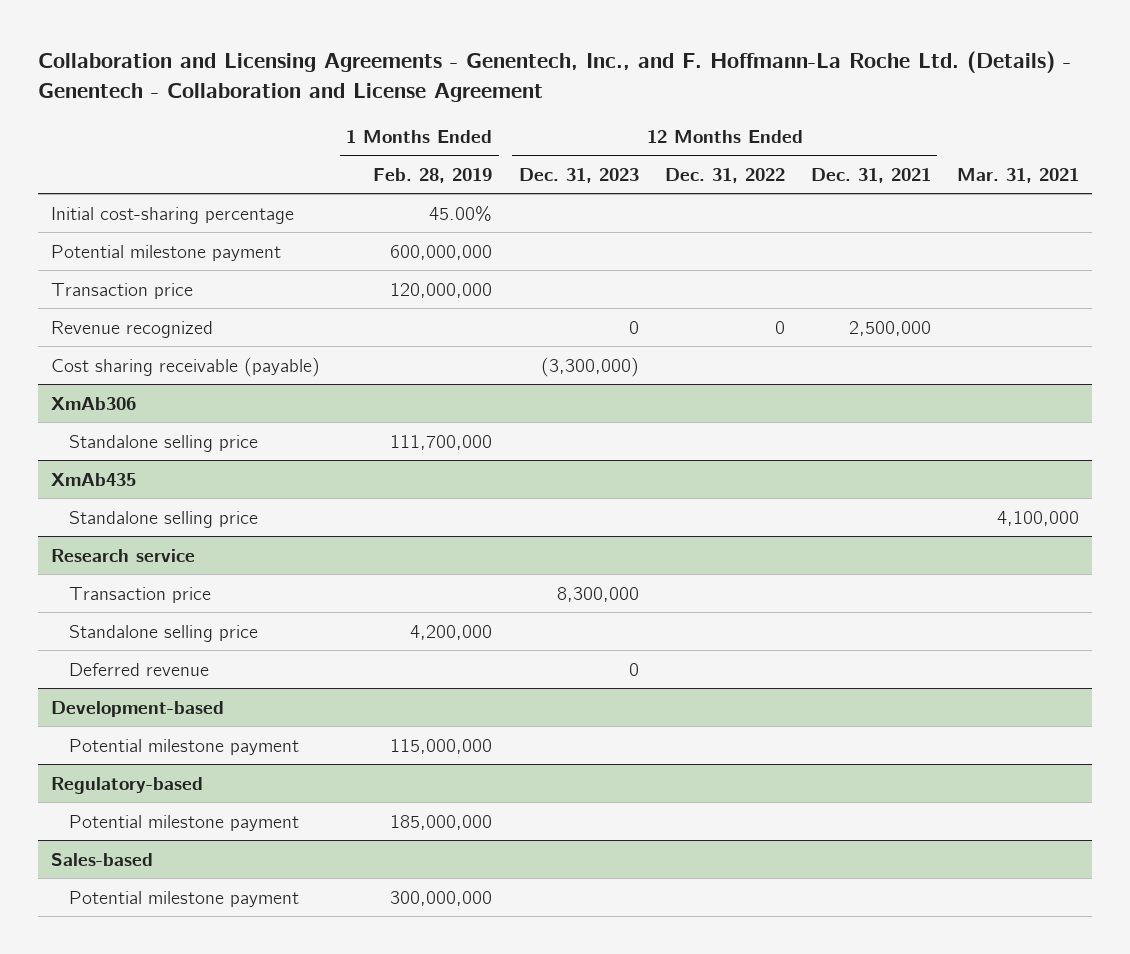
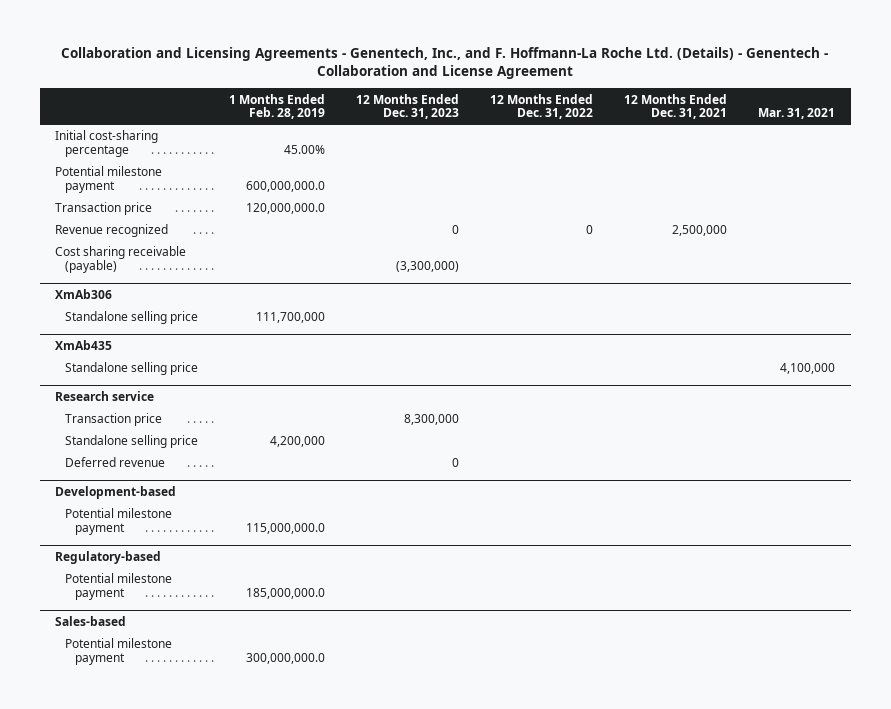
[390,244,493,260] 600,000,000 -> [246,181,326,193] 600,000,000.0
[390,282,493,298] 120,000,000 -> [246,203,326,215] 120,000,000.0
[390,738,493,754] 115,000,000 -> [246,523,326,535] 115,000,000.0
[390,814,493,830] 185,000,000 -> [246,588,326,600] 185,000,000.0
[390,890,493,906] 300,000,000 -> [246,653,326,665] 300,000,000.0

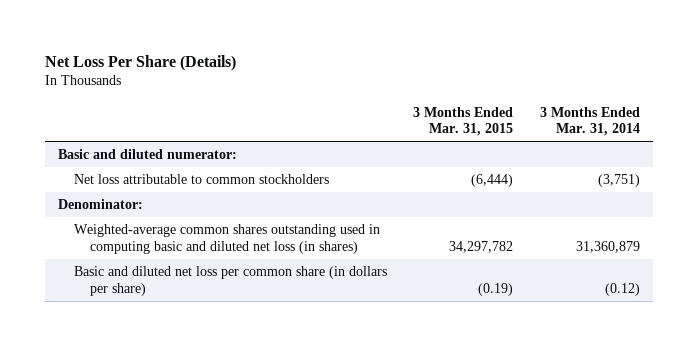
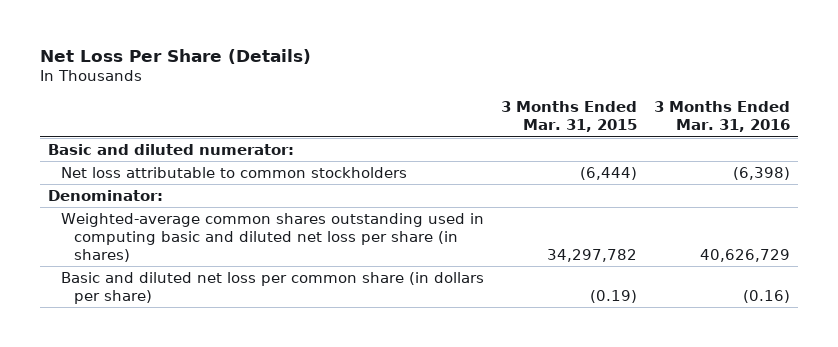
[539,106,640,137] 3 Months Ended Mar. 31, 2014 -> none
none -> [653,101,790,133] 3 Months Ended Mar. 31, 2016
[73,224,380,254] Weighted-average common shares outstanding used in computing basic and diluted net loss (in shares) -> [60,212,484,263] Weighted-average common shares outstanding used in computing basic and diluted net loss per share (in shares)

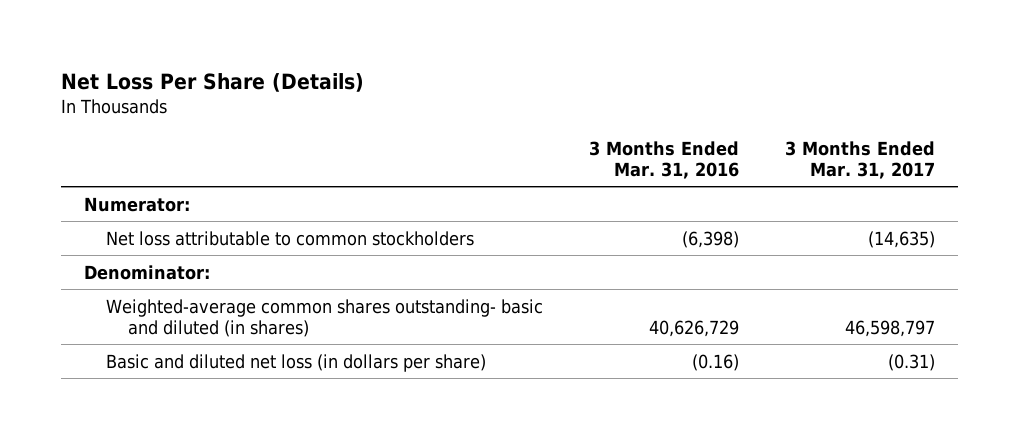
[500,101,637,133] 3 Months Ended Mar. 31, 2015 -> none
none -> [785,140,936,179] 3 Months Ended Mar. 31, 2017
[48,143,295,155] Basic and diluted numerator: -> [84,196,191,212] Numerator:
[60,212,484,263] Weighted-average common shares outstanding used in computing basic and diluted net loss per share (in shares) -> [106,298,544,337] Weighted-average common shares outstanding- basic and diluted (in shares)
[60,271,484,304] Basic and diluted net loss per common share (in dollars per share) -> [106,353,487,372] Basic and diluted net loss (in dollars per share)

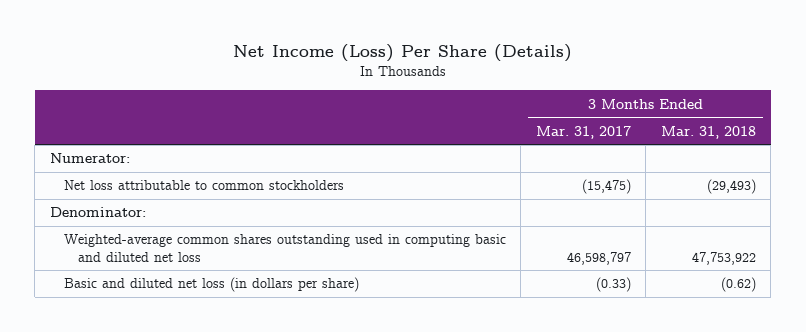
[61,73,365,93] Net Loss Per Share (Details) -> [232,43,572,62] Net Income (Loss) Per Share (Details)
[589,140,740,179] 3 Months Ended Mar. 31, 2016 -> none
none -> [660,125,756,139] Mar. 31, 2018
[868,230,936,248] (14,635) -> [581,179,631,195] (15,475)
[106,298,544,337] Weighted-average common shares outstanding- basic and diluted (in shares) -> [63,234,506,262] Weighted-average common shares outstanding used in computing basic and diluted net loss
[888,353,936,371] (0.31) -> [595,277,631,293] (0.33)

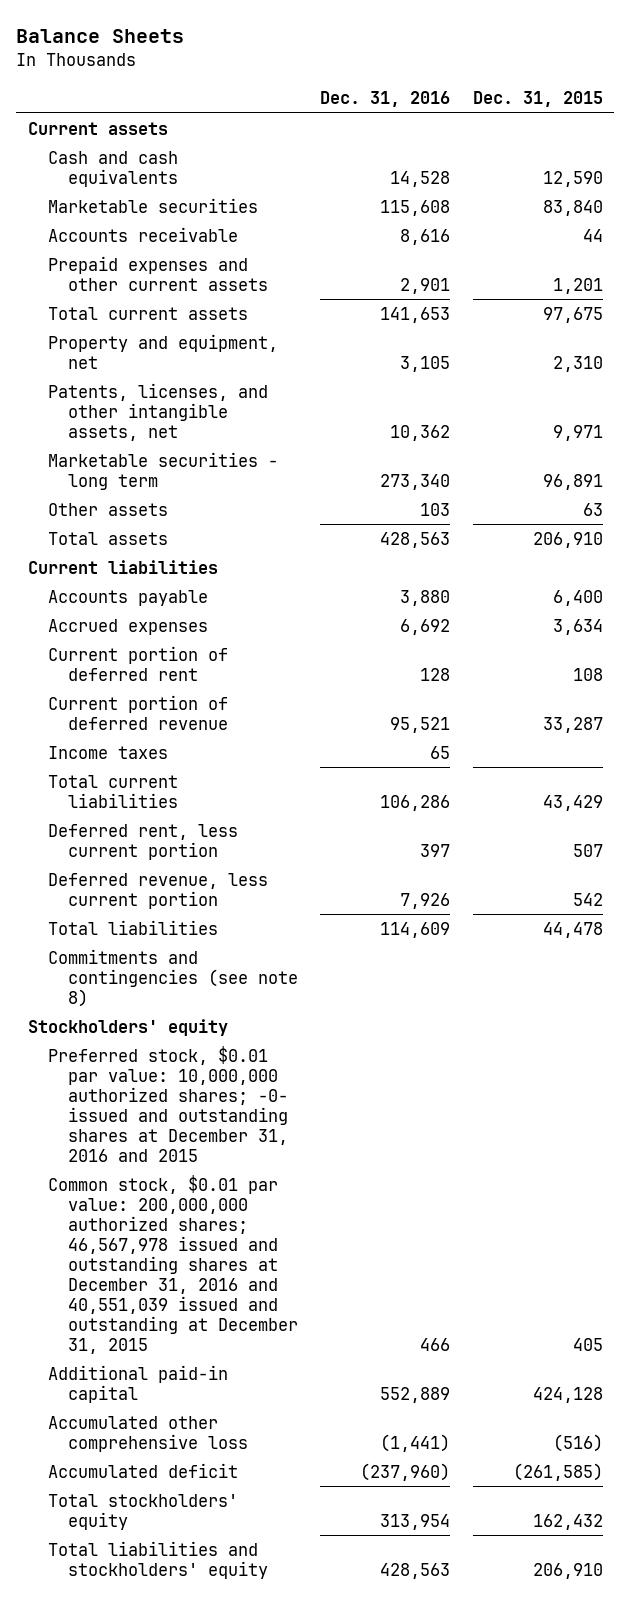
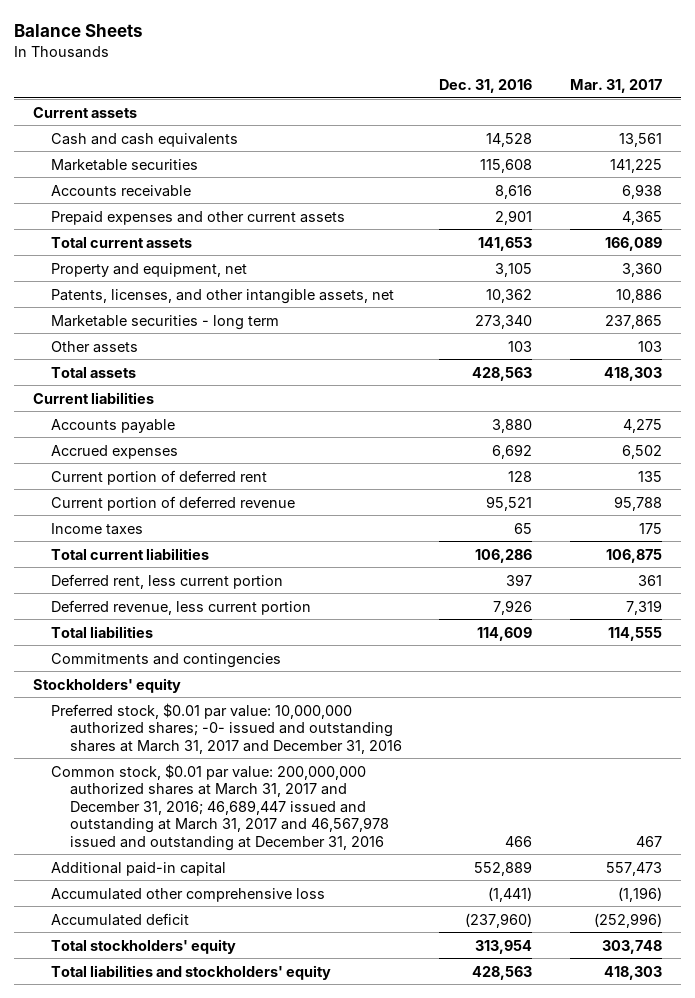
[473,91,604,108] Dec. 31, 2015 -> none
none -> [569,78,662,93] Mar. 31, 2017
[47,948,298,1007] Commitments and contingencies (see note 8) -> [51,652,282,668] Commitments and contingencies
[47,1045,288,1162] Preferred stock, $0.01 par value: 10,000,000 authorized shares; -0- issued and outstanding shares at December 31, 2016 and 2015 -> [51,702,402,754] Preferred stock, $0.01 par value: 10,000,000 authorized shares; -0- issued and outstanding shares at March 31, 2017 and December 31, 2016
[47,1174,298,1354] Common stock, $0.01 par value: 200,000,000 authorized shares; 46,567,978 issued and outstanding shares at December 31, 2016 and 40,551,039 issued and outstanding at December 31, 2015 -> [51,763,389,851] Common stock, $0.01 par value: 200,000,000 authorized shares at March 31, 2017 and December 31, 2016; 46,689,447 issued and outstanding at March 31, 2017 and 46,567,978 issued and outstanding at December 31, 2016

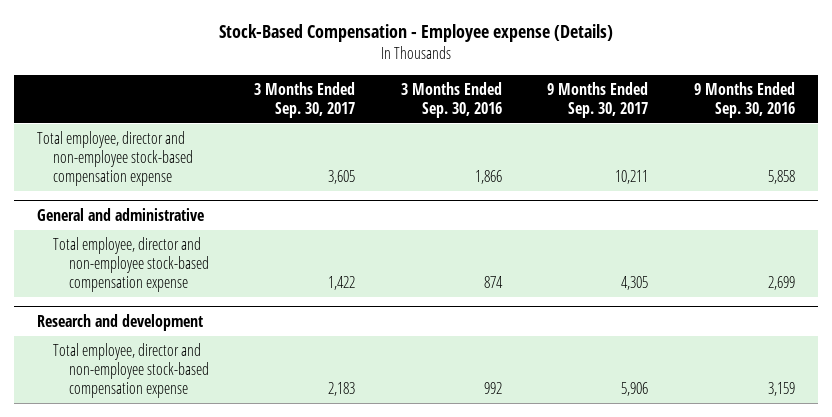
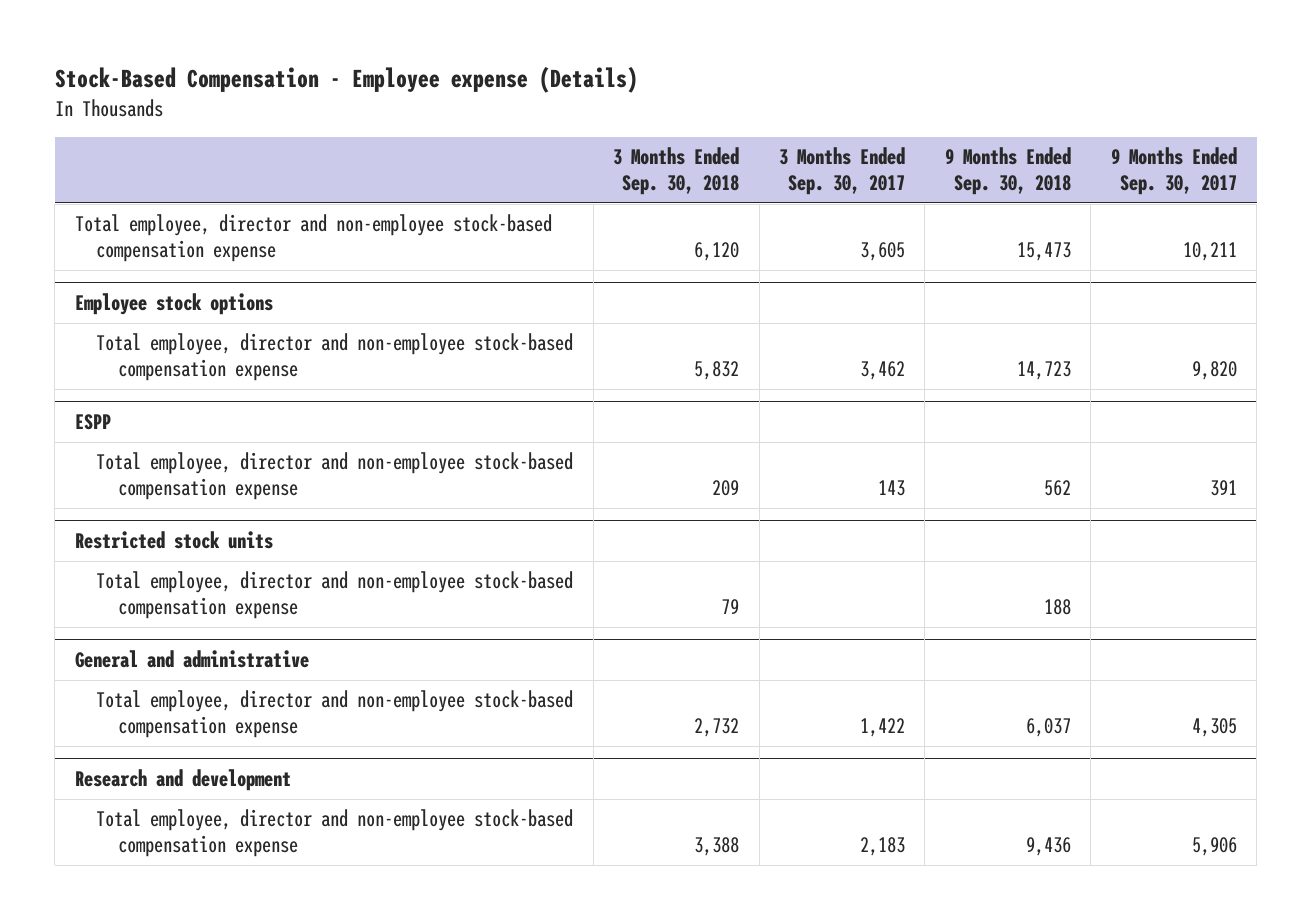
[400,81,502,118] 3 Months Ended Sep. 30, 2016 -> none
[693,81,795,118] 9 Months Ended Sep. 30, 2016 -> none
none -> [613,147,740,196] 3 Months Ended Sep. 30, 2018
none -> [944,147,1071,196] 9 Months Ended Sep. 30, 2018
none -> [74,293,273,316] Employee stock options
none -> [96,333,574,382] Total employee, director and non-employee stock-based compensation expense
none -> [74,414,111,431] ESPP
none -> [96,452,574,501] Total employee, director and non-employee stock-based compensation expense
none -> [74,531,273,550] Restricted stock units
none -> [96,571,574,620] Total employee, director and non-employee stock-based compensation expense

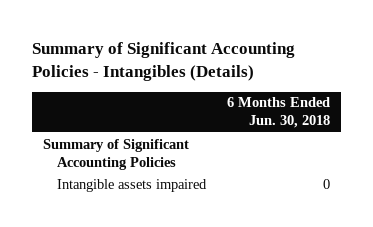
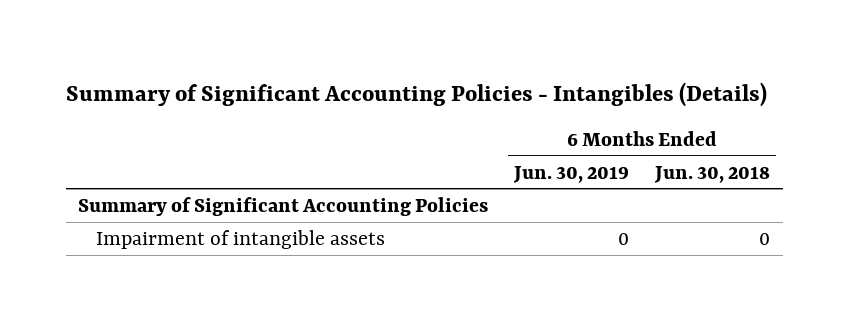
none -> [513,165,630,183] Jun. 30, 2019
[56,178,207,192] Intangible assets impaired -> [96,229,386,249] Impairment of intangible assets

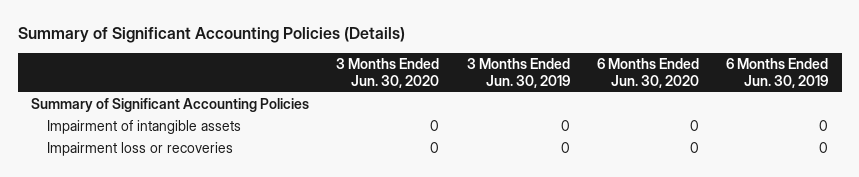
[65,81,767,107] Summary of Significant Accounting Policies - Intangibles (Details) -> [17,27,405,44] Summary of Significant Accounting Policies (Details)
[653,165,770,183] Jun. 30, 2018 -> none
none -> [336,58,440,88] 3 Months Ended Jun. 30, 2020
none -> [466,58,570,88] 3 Months Ended Jun. 30, 2019
none -> [596,58,699,88] 6 Months Ended Jun. 30, 2020
none -> [46,141,233,156] Impairment loss or recoveries

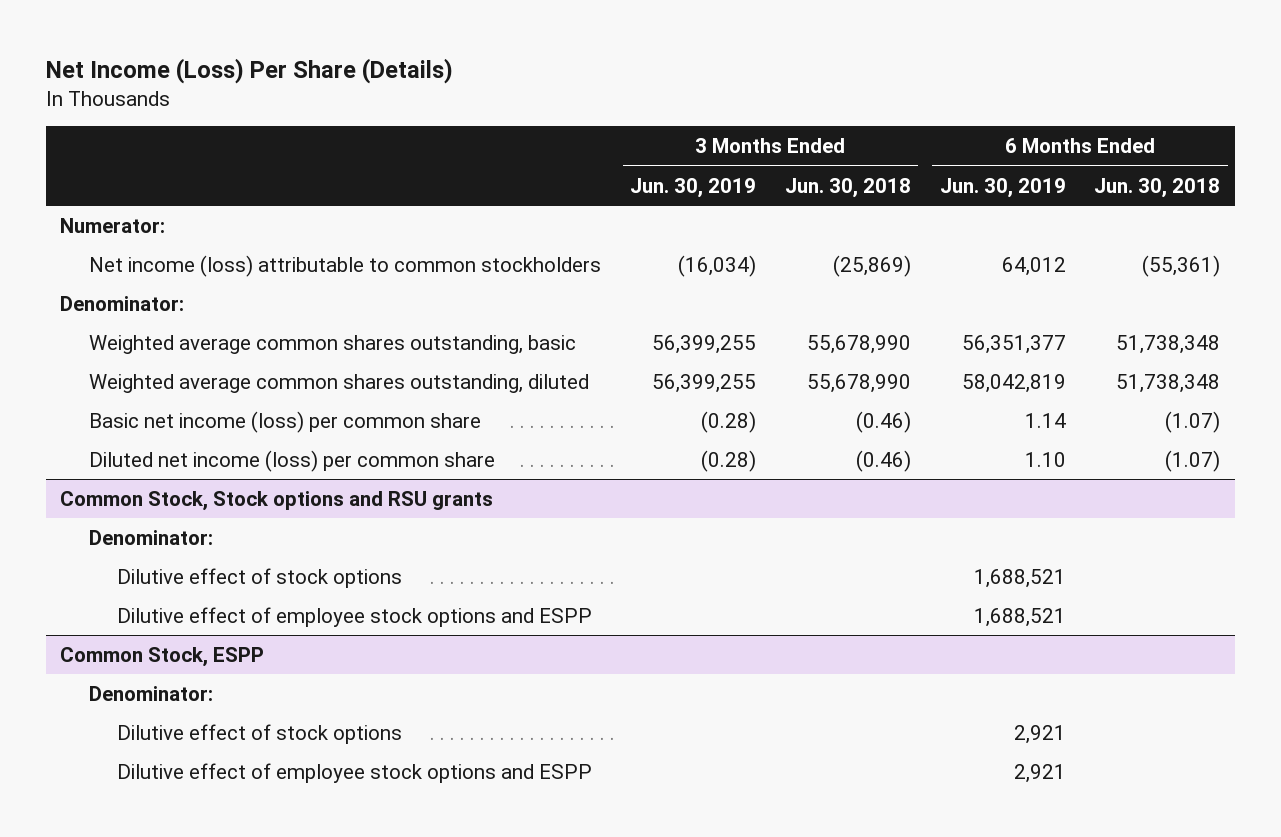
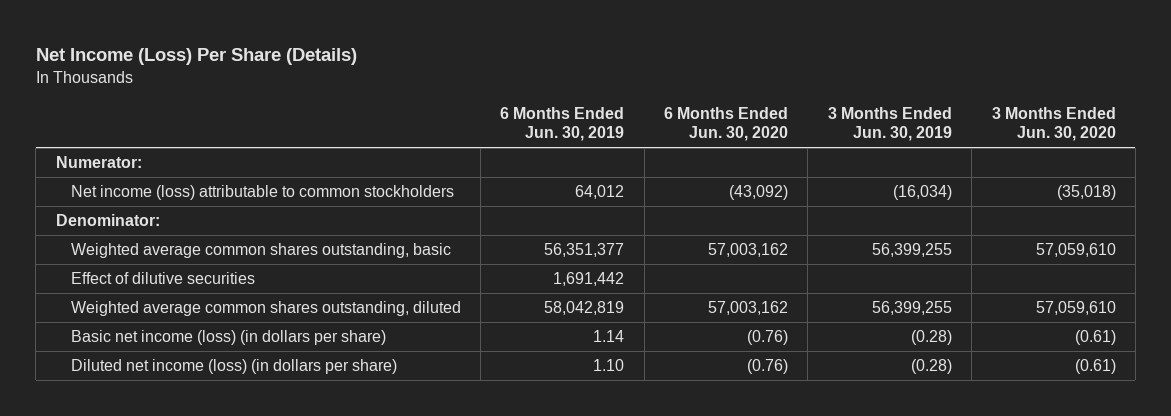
[784,177,911,198] Jun. 30, 2018 -> none
[1094,177,1221,198] Jun. 30, 2018 -> none
none -> [664,106,789,141] 6 Months Ended Jun. 30, 2020
none -> [991,106,1116,141] 3 Months Ended Jun. 30, 2020
none -> [70,272,255,285] Effect of dilutive securities
[60,490,494,511] Common Stock, Stock options and RSU grants -> none
[88,529,213,545] Denominator: -> none
[117,567,403,588] Dilutive effect of stock options -> none
[117,606,593,627] Dilutive effect of employee stock options and ESPP -> none
[60,646,265,667] Common Stock, ESPP -> none
[88,685,213,701] Denominator: -> none
[117,723,403,744] Dilutive effect of stock options -> none
[117,762,593,783] Dilutive effect of employee stock options and ESPP -> none
[88,410,481,433] Basic net income (loss) per common share -> [70,330,386,346] Basic net income (loss) (in dollars per share)
[88,449,495,472] Diluted net income (loss) per common share -> [70,359,397,375] Diluted net income (loss) (in dollars per share)

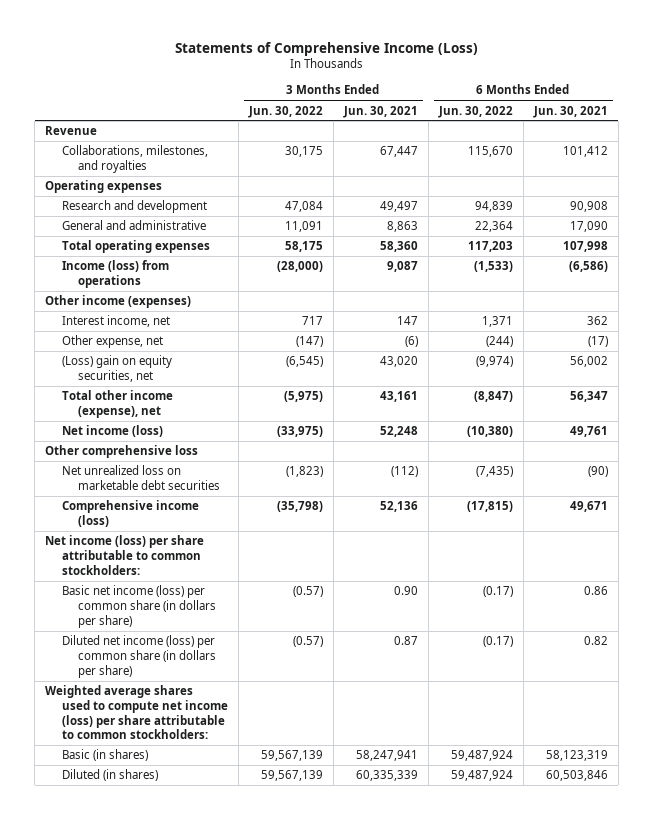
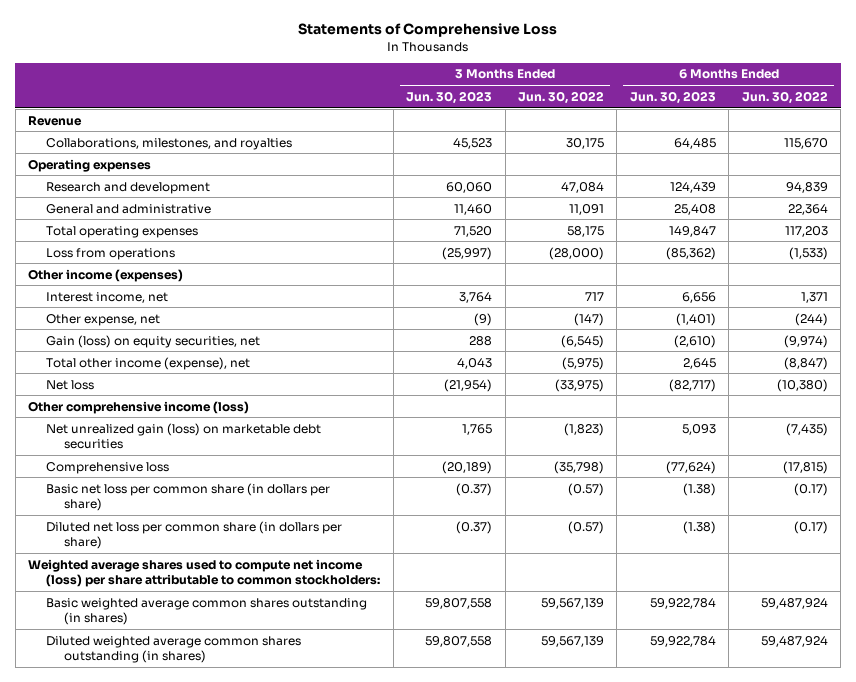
[174,41,478,56] Statements of Comprehensive Income (Loss) -> [298,23,558,38] Statements of Comprehensive Loss
[342,105,418,118] Jun. 30, 2021 -> none
[532,105,608,118] Jun. 30, 2021 -> none
none -> [406,90,493,104] Jun. 30, 2023
none -> [629,90,716,104] Jun. 30, 2023
[61,260,169,288] Income (loss) from operations -> [46,247,176,260] Loss from operations
[61,355,172,382] (Loss) gain on equity securities, net -> [46,334,261,348] Gain (loss) on equity securities, net
[45,535,205,575] Net income (loss) per share attributable to common stockholders: -> none
[61,425,163,438] Net income (loss) -> [46,379,95,390] Net loss
[45,445,199,459] Other comprehensive loss -> [28,400,250,414] Other comprehensive income (loss)
[61,465,221,490] Net unrealized loss on marketable debt securities -> [46,422,322,450] Net unrealized gain (loss) on marketable debt securities
[61,500,199,527] Comprehensive income (loss) -> [46,461,170,474] Comprehensive loss
[61,585,217,628] Basic net income (loss) per common share (in dollars per share) -> [46,482,331,512] Basic net loss per common share (in dollars per share)
[61,635,217,678] Diluted net income (loss) per common share (in dollars per share) -> [46,520,343,550] Diluted net loss per common share (in dollars per share)
[61,749,148,762] Basic (in shares) -> [46,597,368,626] Basic weighted average common shares outstanding (in shares)
[61,769,158,782] Diluted (in shares) -> [46,635,302,664] Diluted weighted average common shares outstanding (in shares)

